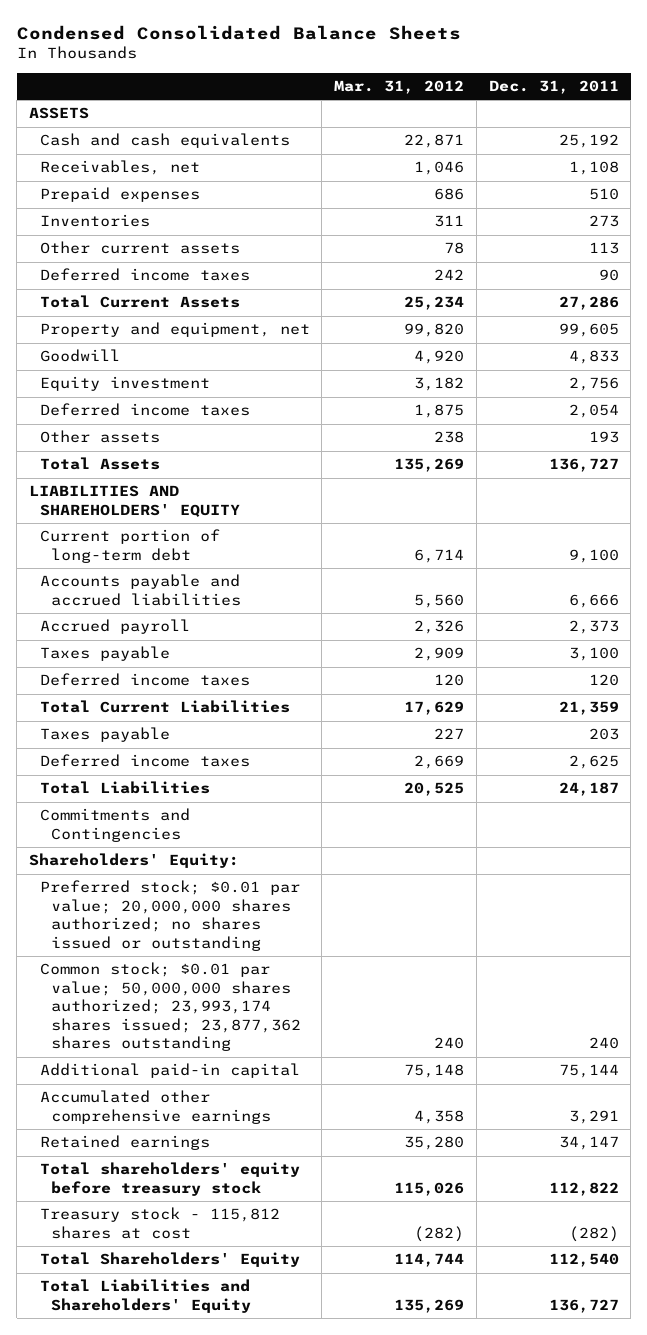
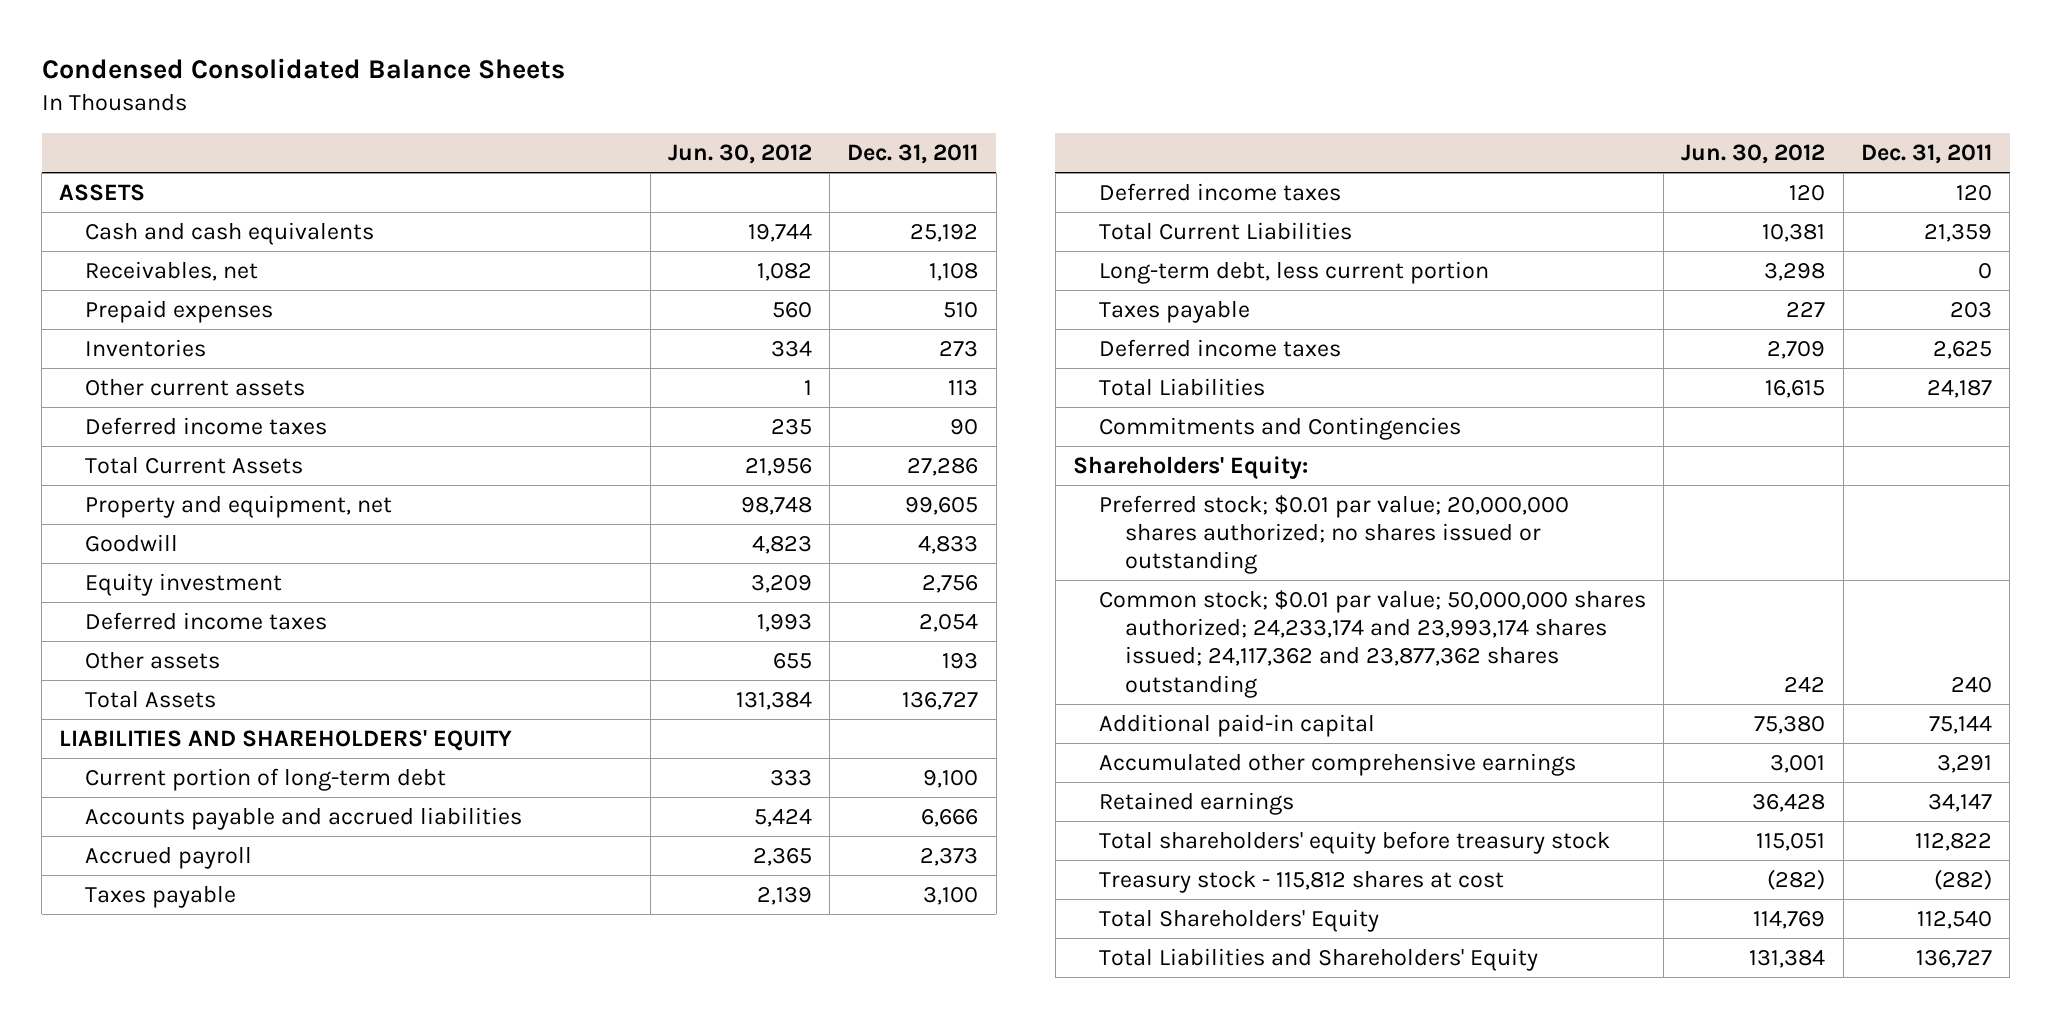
[334,80,465,95] Mar. 31, 2012 -> none
none -> [667,144,812,165] Jun. 30, 2012
none -> [1098,260,1489,284] Long-term debt, less current portion
[39,962,301,1052] Common stock; $0.01 par value; 50,000,000 shares authorized; 23,993,174 shares issued; 23,877,362 shares outstanding -> [1098,589,1646,698] Common stock; $0.01 par value; 50,000,000 shares authorized; 24,233,174 and 23,993,174 shares issued; 24,117,362 and 23,877,362 shares outstanding

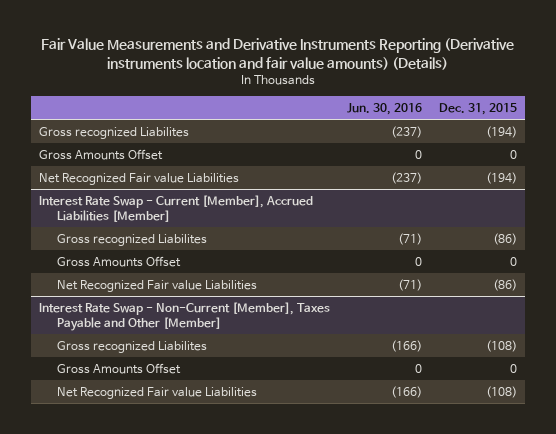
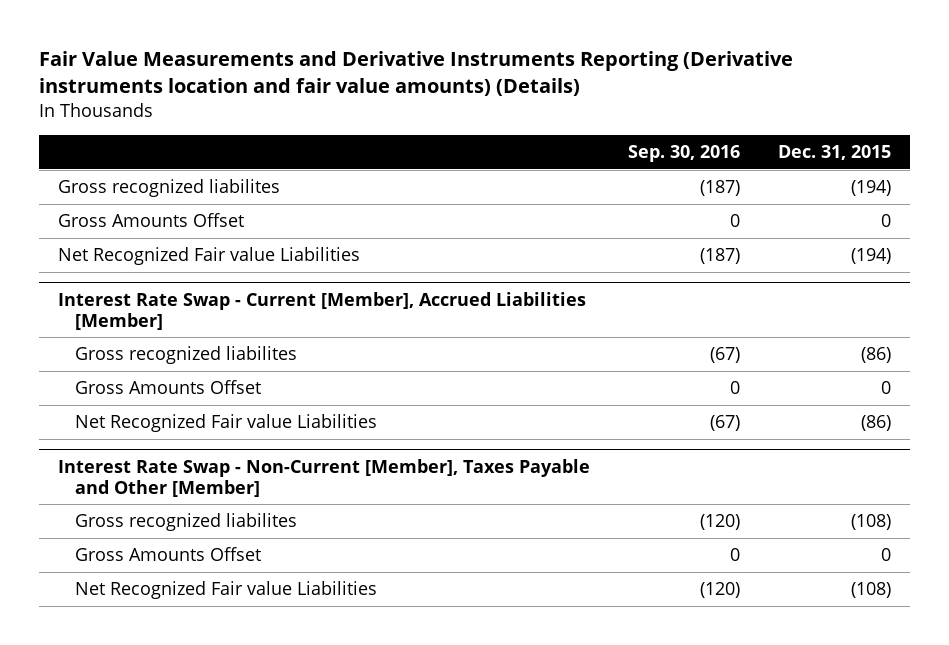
[346,102,422,115] Jun. 30, 2016 -> none
none -> [628,145,741,163] Sep. 30, 2016
[39,126,190,139] Gross recognized Liabilites -> [57,179,280,198] Gross recognized liabilites
[57,233,208,246] Gross recognized Liabilites -> [75,346,298,365] Gross recognized liabilites
[57,340,208,353] Gross recognized Liabilites -> [75,513,298,532] Gross recognized liabilites

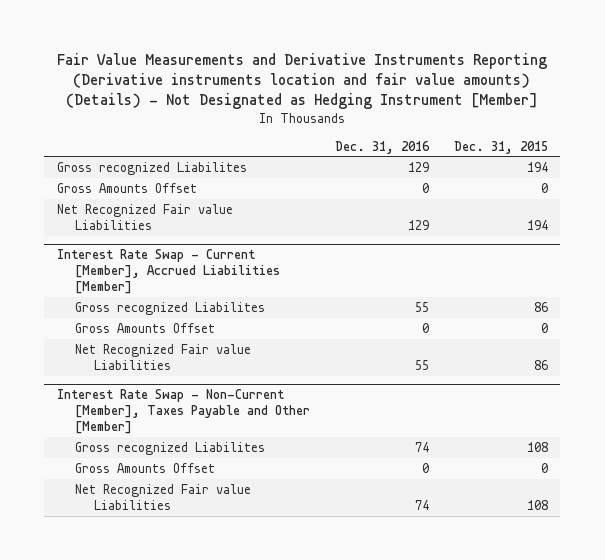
[38,51,793,97] Fair Value Measurements and Derivative Instruments Reporting (Derivative instruments location and fair value amounts) (Details) -> [57,52,548,110] Fair Value Measurements and Derivative Instruments Reporting (Derivative instruments location and fair value amounts) (Details) - Not Designated as Hedging Instrument [Member]
[628,145,741,163] Sep. 30, 2016 -> none
none -> [335,140,431,154] Dec. 31, 2016
[57,179,280,198] Gross recognized liabilites -> [56,161,247,175] Gross recognized Liabilites
[851,180,892,197] (194) -> [526,161,548,172] 194
[851,248,892,265] (194) -> [526,220,548,231] 194
[75,346,298,365] Gross recognized liabilites -> [75,301,266,315] Gross recognized Liabilites
[861,347,892,364] (86) -> [533,301,548,312] 86
[861,415,892,432] (86) -> [533,360,548,371] 86
[75,513,298,532] Gross recognized liabilites -> [75,441,266,455] Gross recognized Liabilites
[851,514,892,531] (108) -> [526,441,548,452] 108
[851,582,892,599] (108) -> [526,500,548,511] 108

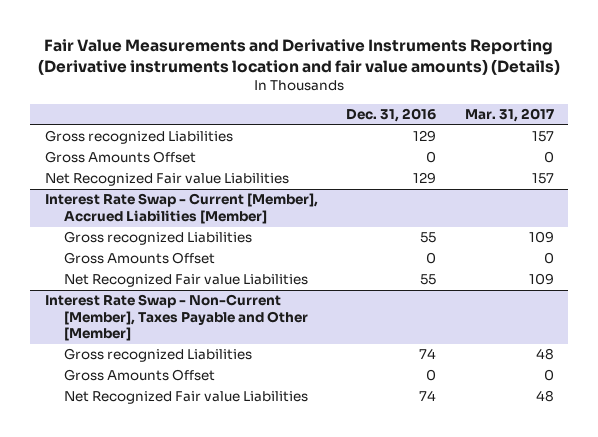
[57,52,548,110] Fair Value Measurements and Derivative Instruments Reporting (Derivative instruments location and fair value amounts) (Details) - Not Designated as Hedging Instrument [Member] -> [38,39,561,75] Fair Value Measurements and Derivative Instruments Reporting (Derivative instruments location and fair value amounts) (Details)
[453,140,548,154] Dec. 31, 2015 -> none
none -> [464,107,554,122] Mar. 31, 2017
[56,161,247,175] Gross recognized Liabilites -> [44,130,233,145] Gross recognized Liabilities
[75,301,266,315] Gross recognized Liabilites -> [63,231,252,246] Gross recognized Liabilities
[75,441,266,455] Gross recognized Liabilites -> [63,348,252,363] Gross recognized Liabilities

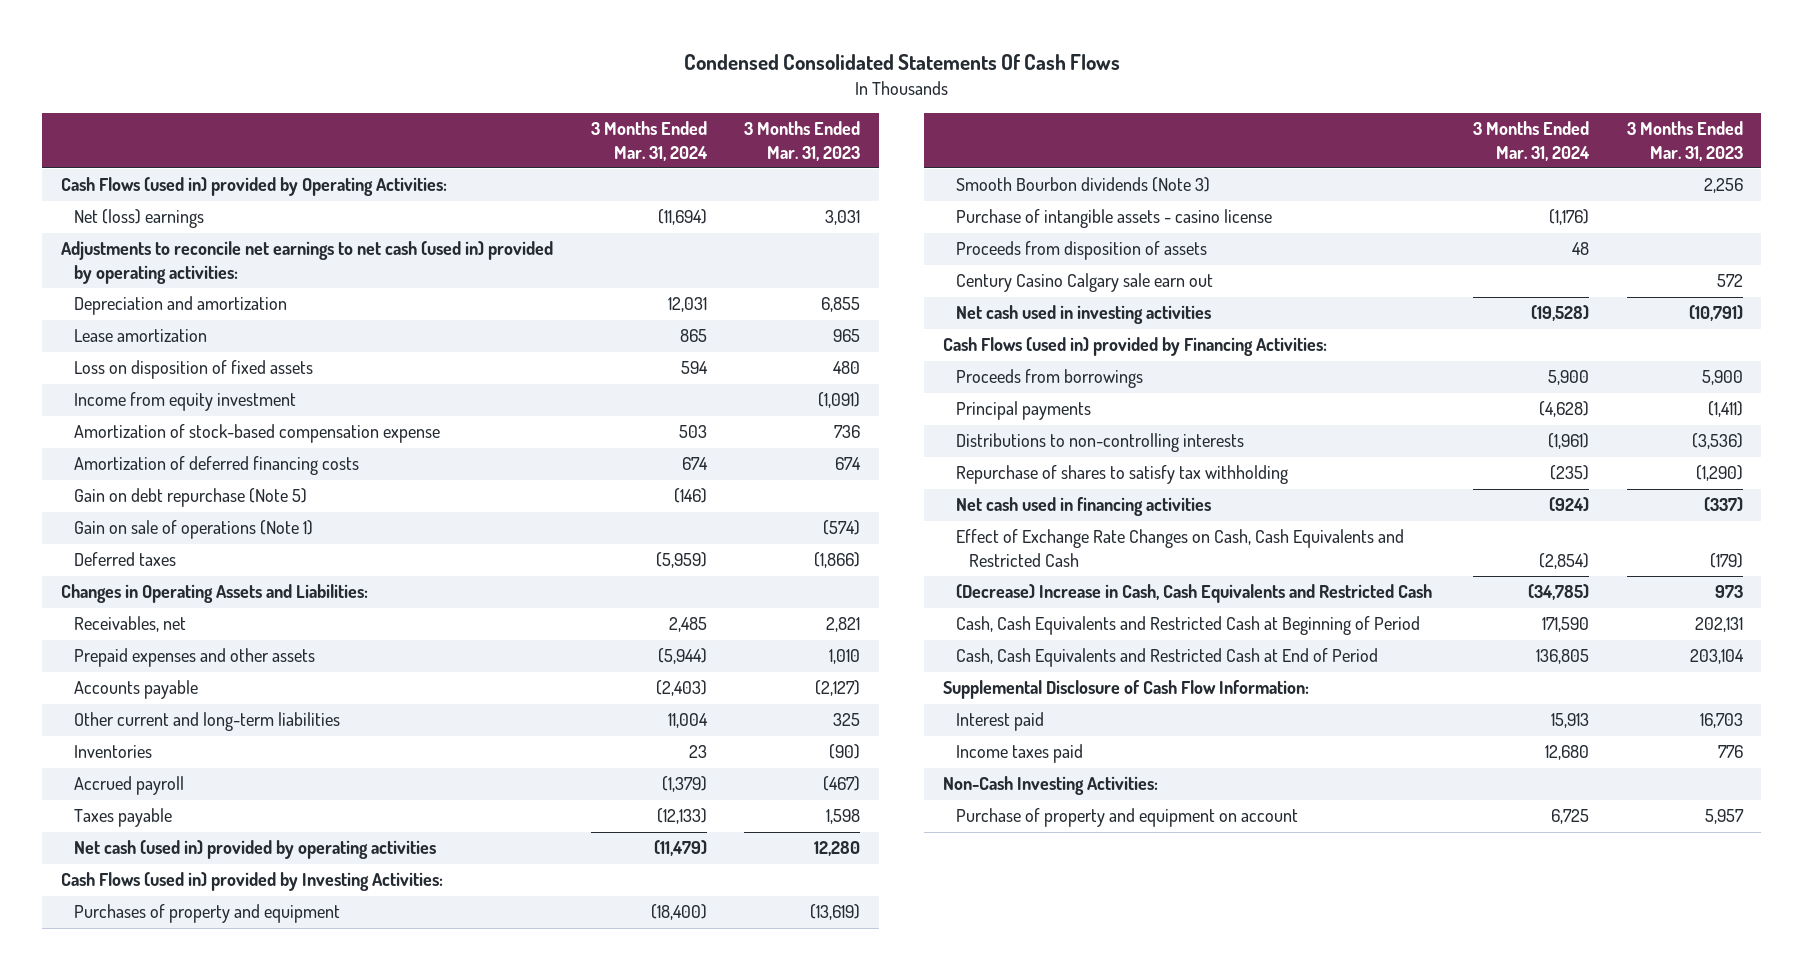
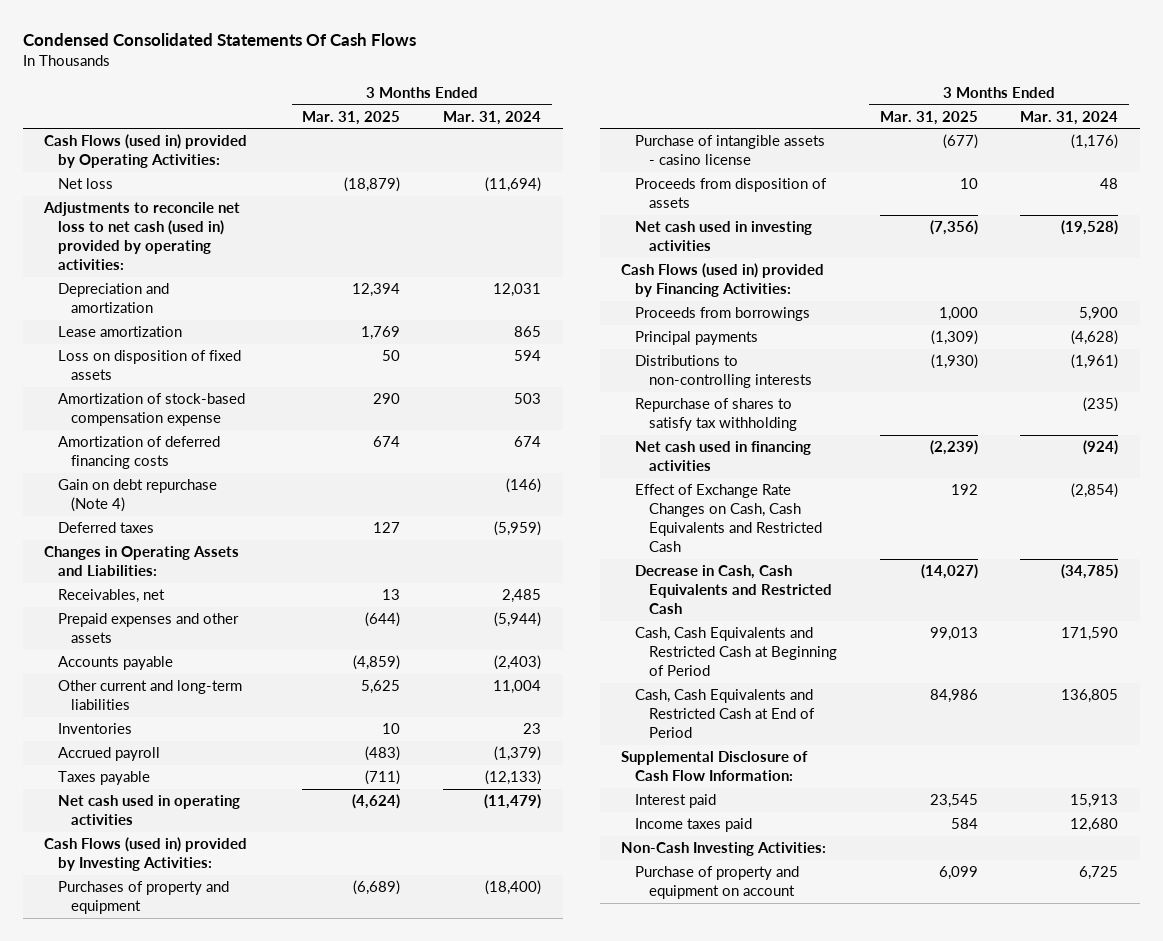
[744,121,861,161] 3 Months Ended Mar. 31, 2023 -> none
none -> [302,110,401,125] Mar. 31, 2025
[73,209,204,229] Net (loss) earnings -> [57,178,113,190] Net loss
[61,241,554,284] Adjustments to reconcile net earnings to net cash (used in) provided by operating activities: -> [43,202,241,271] Adjustments to reconcile net loss to net cash (used in) provided by operating activities:
[73,392,296,412] Income from equity investment -> none
[73,520,313,540] Gain on sale of operations (Note 1) -> none
[73,488,307,508] Gain on debt repurchase (Note 5) -> [57,479,217,513] Gain on debt repurchase (Note 4)
[73,840,436,860] Net cash (used in) provided by operating activities -> [57,795,240,826] Net cash used in operating activities
[955,177,1210,193] Smooth Bourbon dividends (Note 3) -> none
[955,273,1213,293] Century Casino Calgary sale earn out -> none
[955,584,1432,604] (Decrease) Increase in Cash, Cash Equivalents and Restricted Cash -> [635,565,832,615] Decrease in Cash, Cash Equivalents and Restricted Cash

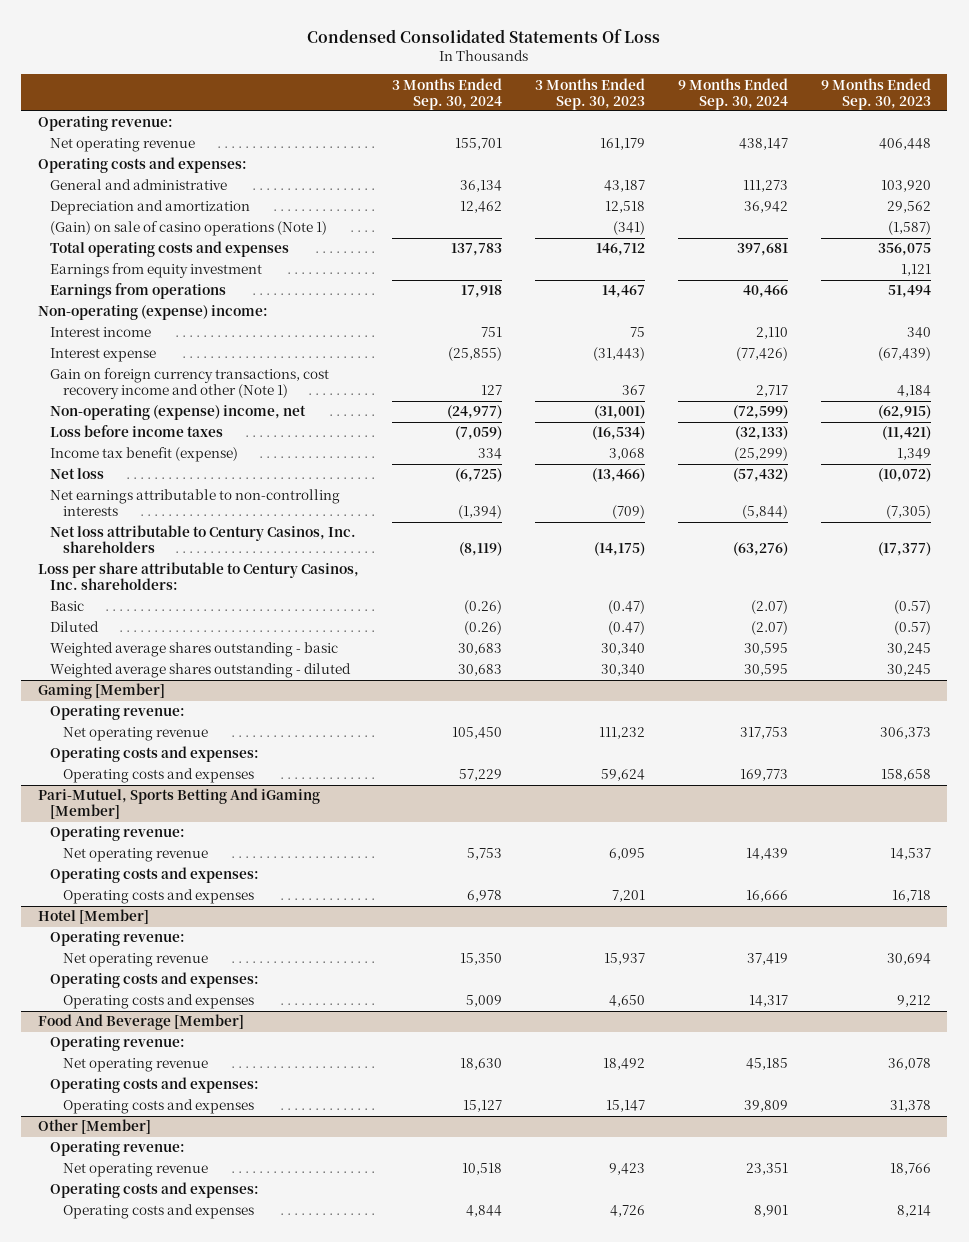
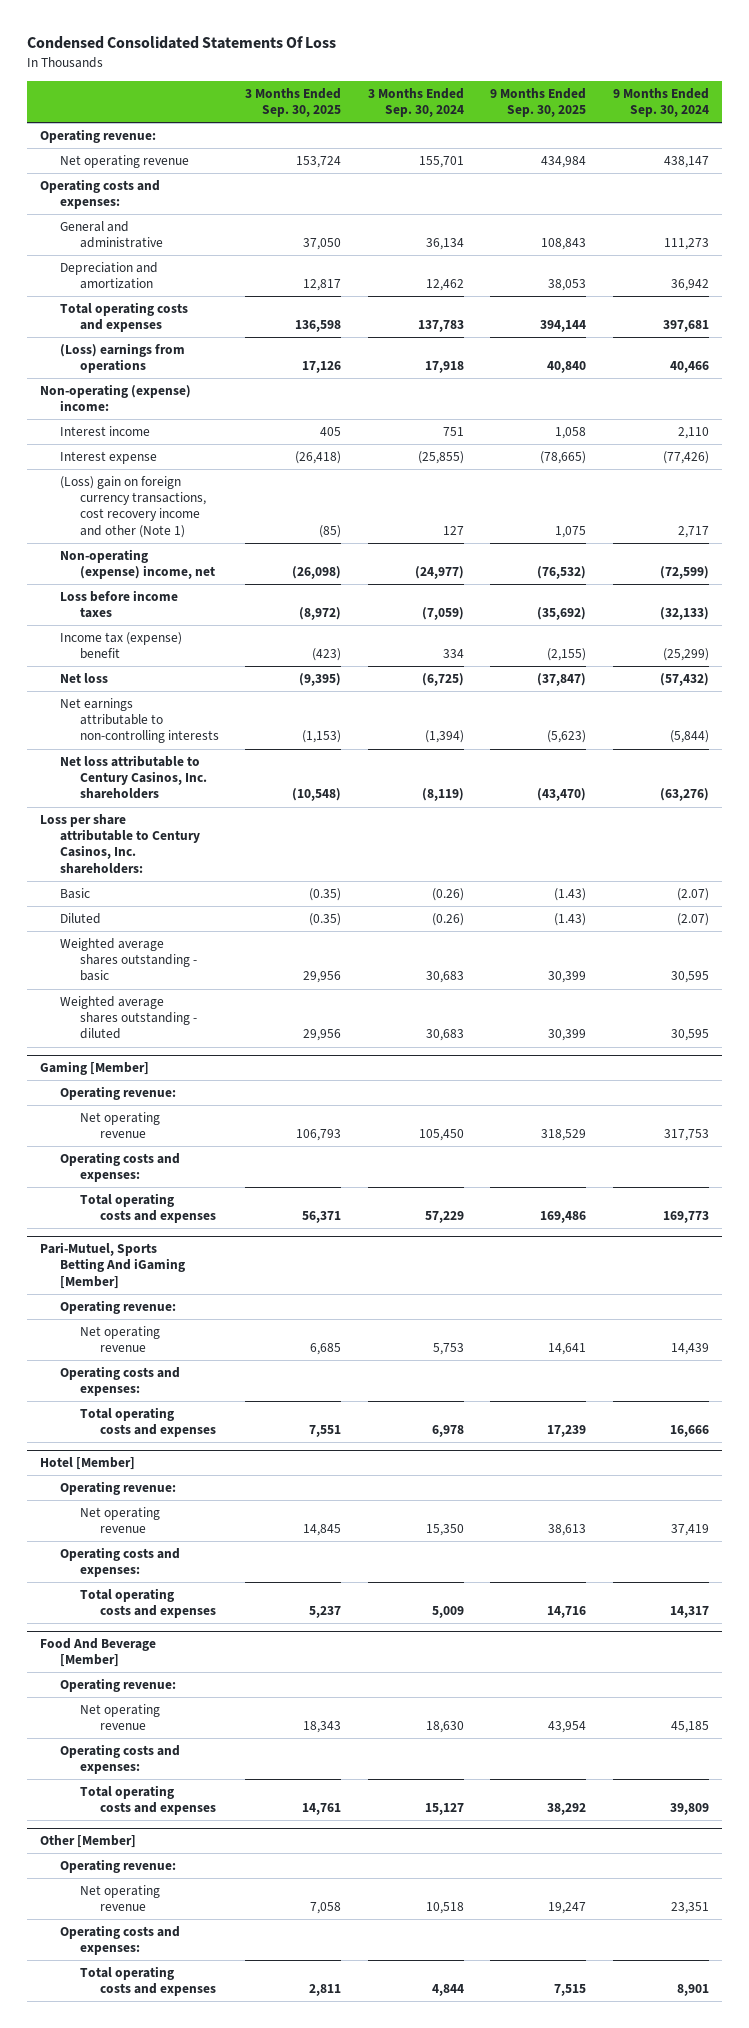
[534,77,645,110] 3 Months Ended Sep. 30, 2023 -> none
[820,77,931,110] 9 Months Ended Sep. 30, 2023 -> none
none -> [245,87,342,117] 3 Months Ended Sep. 30, 2025
none -> [490,87,587,117] 9 Months Ended Sep. 30, 2025
[50,221,328,237] (Gain) on sale of casino operations (Note 1) -> none
[50,263,263,279] Earnings from equity investment -> none
[50,283,227,300] Earnings from operations -> [60,343,186,374] (Loss) earnings from operations
[50,368,330,400] Gain on foreign currency transactions, cost recovery income and other (Note 1) -> [60,476,207,538] (Loss) gain on foreign currency transactions, cost recovery income and other (Note 1)
[50,447,239,463] Income tax benefit (expense) -> [60,632,183,660] Income tax (expense) benefit
[62,768,254,784] Operating costs and expenses -> [80,1193,216,1224] Total operating costs and expenses
[62,889,254,905] Operating costs and expenses -> [80,1407,216,1438] Total operating costs and expenses
[62,994,254,1010] Operating costs and expenses -> [80,1588,216,1619] Total operating costs and expenses
[62,1099,254,1115] Operating costs and expenses -> [80,1785,216,1816] Total operating costs and expenses
[62,1204,254,1220] Operating costs and expenses -> [80,1966,216,1997] Total operating costs and expenses

